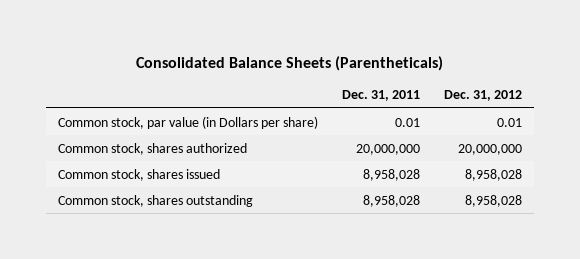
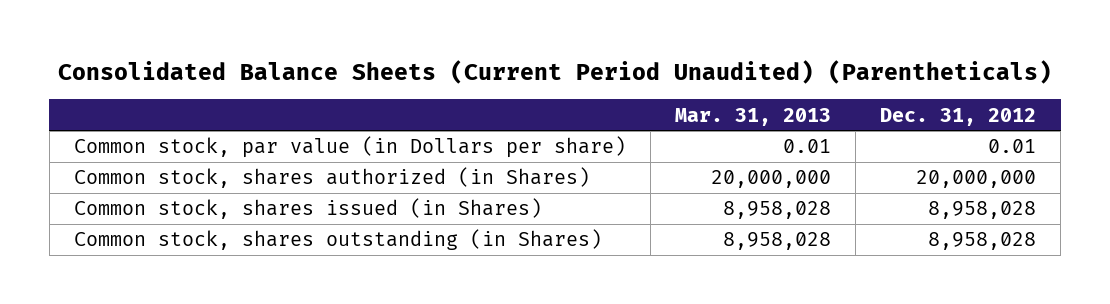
[136,55,444,71] Consolidated Balance Sheets (Parentheticals) -> [58,59,1053,84] Consolidated Balance Sheets (Current Period Unaudited) (Parentheticals)
[342,90,421,102] Dec. 31, 2011 -> none
none -> [675,107,832,126] Mar. 31, 2013
[58,142,248,155] Common stock, shares authorized -> [73,167,590,189] Common stock, shares authorized (in Shares)
[58,168,221,181] Common stock, shares issued -> [73,198,542,220] Common stock, shares issued (in Shares)
[58,194,254,207] Common stock, shares outstanding -> [73,229,602,251] Common stock, shares outstanding (in Shares)

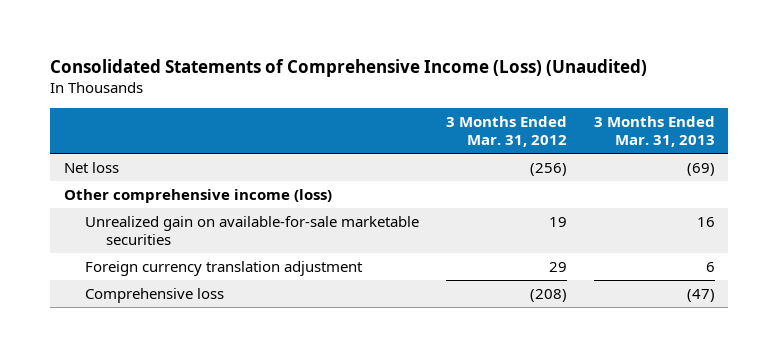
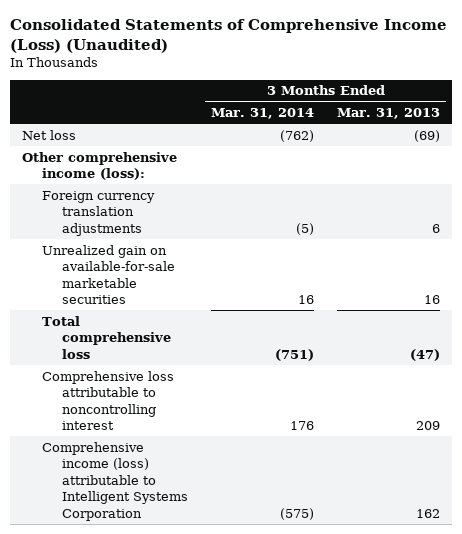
[445,115,567,148] 3 Months Ended Mar. 31, 2012 -> none
none -> [211,108,315,120] Mar. 31, 2014
[63,188,332,203] Other comprehensive income (loss) -> [21,151,177,181] Other comprehensive income (loss):
none -> [41,190,155,236] Foreign currency translation adjustments
[84,260,363,276] Foreign currency translation adjustment -> none
[84,287,224,303] Comprehensive loss -> [41,315,171,359] Total comprehensive loss
none -> [41,370,174,431] Comprehensive loss attributable to noncontrolling interest
none -> [41,441,188,521] Comprehensive income (loss) attributable to Intelligent Systems Corporation

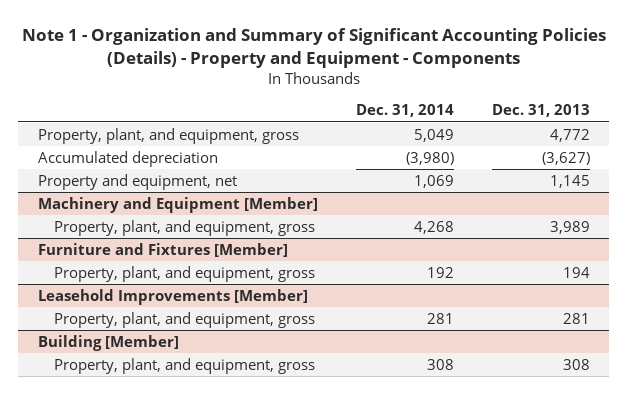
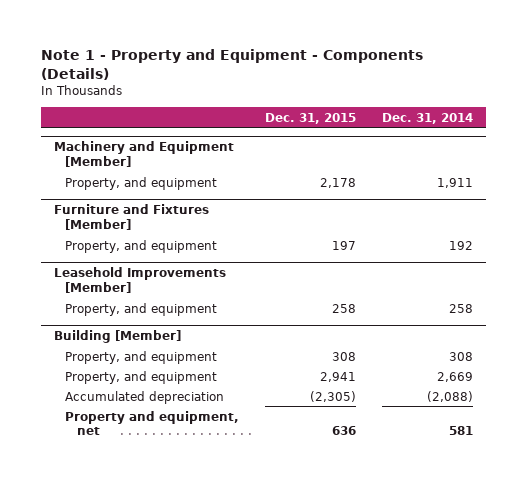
[21,28,606,69] Note 1 - Organization and Summary of Significant Accounting Policies (Details) - Property and Equipment - Components -> [40,48,423,80] Note 1 - Property and Equipment - Components (Details)
[491,104,590,118] Dec. 31, 2013 -> none
none -> [265,112,357,124] Dec. 31, 2015
[37,127,299,144] Property, plant, and equipment, gross -> none
[37,150,218,167] Accumulated depreciation -> none
[37,173,237,190] Property and equipment, net -> none
[54,219,316,236] Property, plant, and equipment, gross -> [65,176,218,190] Property, and equipment
[413,220,454,234] 4,268 -> [437,177,474,188] 1,911
[54,265,316,282] Property, plant, and equipment, gross -> [65,239,218,253] Property, and equipment
[54,311,316,328] Property, plant, and equipment, gross -> [65,302,218,316] Property, and equipment
[426,312,454,324] 281 -> [449,303,474,313] 258
[54,357,316,374] Property, plant, and equipment, gross -> [65,350,218,364] Property, and equipment
none -> [65,370,218,384] Property, and equipment
none -> [65,390,225,404] Accumulated depreciation
none -> [65,410,240,436] Property and equipment, net

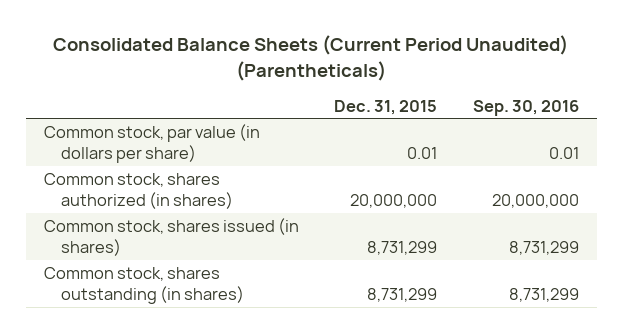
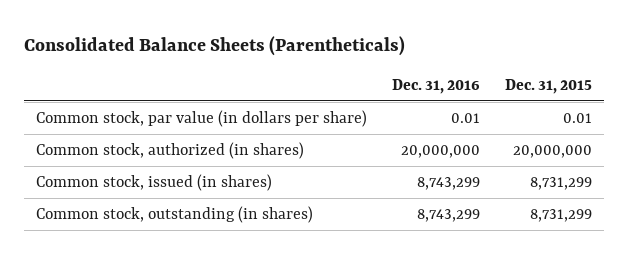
[53,35,569,81] Consolidated Balance Sheets (Current Period Unaudited) (Parentheticals) -> [23,36,405,57] Consolidated Balance Sheets (Parentheticals)
[473,99,580,116] Sep. 30, 2016 -> none
none -> [391,79,480,95] Dec. 31, 2016
[43,172,234,209] Common stock, shares authorized (in shares) -> [36,141,305,159] Common stock, authorized (in shares)
[43,217,299,256] Common stock, shares issued (in shares) -> [36,173,273,191] Common stock, issued (in shares)
[43,266,245,304] Common stock, shares outstanding (in shares) -> [36,205,314,223] Common stock, outstanding (in shares)

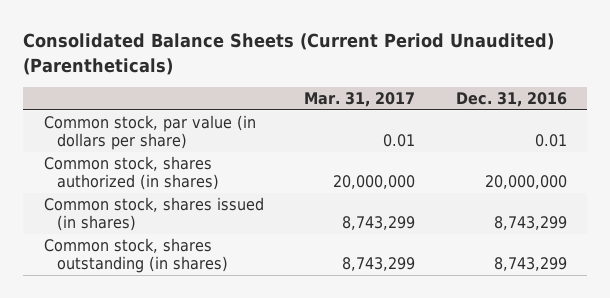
[23,36,405,57] Consolidated Balance Sheets (Parentheticals) -> [23,33,555,75] Consolidated Balance Sheets (Current Period Unaudited) (Parentheticals)
[504,79,592,95] Dec. 31, 2015 -> none
none -> [304,92,416,108] Mar. 31, 2017
[36,141,305,159] Common stock, authorized (in shares) -> [43,156,220,191] Common stock, shares authorized (in shares)
[36,173,273,191] Common stock, issued (in shares) -> [43,197,264,232] Common stock, shares issued (in shares)
[36,205,314,223] Common stock, outstanding (in shares) -> [43,238,229,274] Common stock, shares outstanding (in shares)

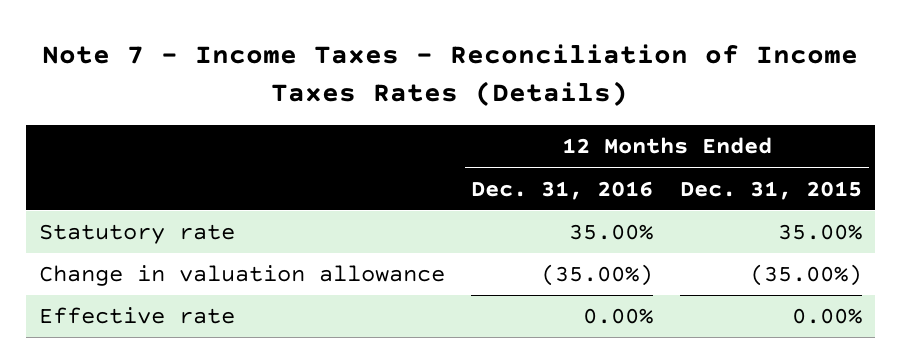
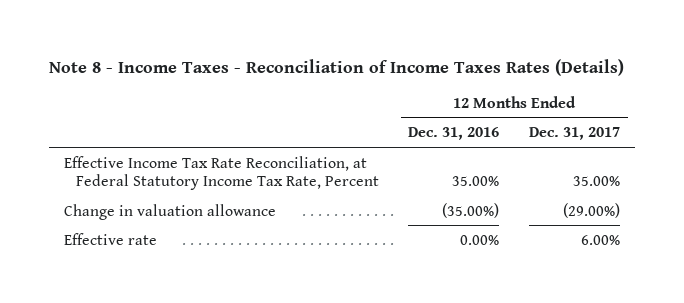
[42,44,859,106] Note 7 - Income Taxes - Reconciliation of Income Taxes Rates (Details) -> [48,58,624,76] Note 8 - Income Taxes - Reconciliation of Income Taxes Rates (Details)
[679,180,862,200] Dec. 31, 2015 -> none
none -> [529,127,621,141] Dec. 31, 2017
[39,224,236,245] Statutory rate -> [63,155,379,191] Effective Income Tax Rate Reconciliation, at Federal Statutory Income Tax Rate, Percent

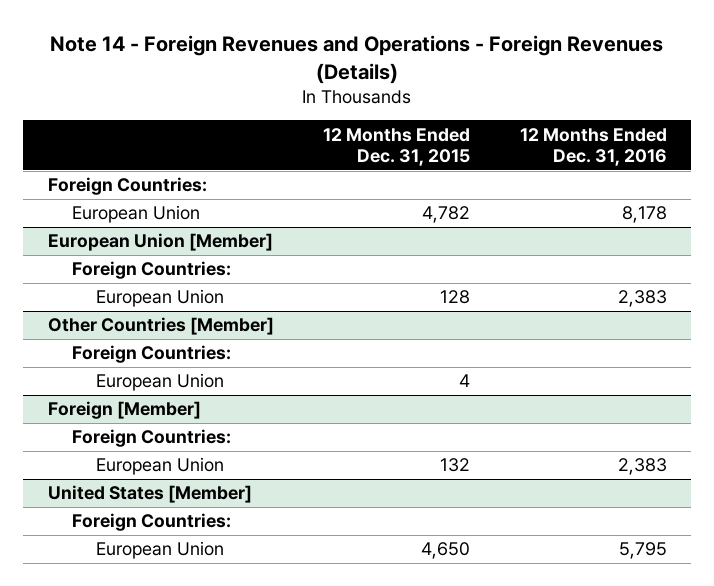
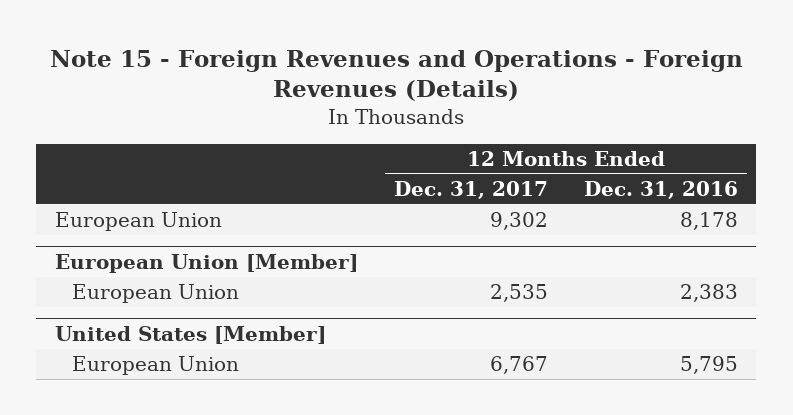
[50,34,664,84] Note 14 - Foreign Revenues and Operations - Foreign Revenues (Details) -> [50,49,744,102] Note 15 - Foreign Revenues and Operations - Foreign Revenues (Details)
[323,127,471,167] 12 Months Ended Dec. 31, 2015 -> none
none -> [393,181,548,200] Dec. 31, 2017
[47,177,207,196] Foreign Countries: -> none
[71,261,231,280] Foreign Countries: -> none
[47,317,274,336] Other Countries [Member] -> none
[71,345,231,364] Foreign Countries: -> none
[95,373,224,392] European Union -> none
[47,401,201,420] Foreign [Member] -> none
[71,429,231,448] Foreign Countries: -> none
[95,457,224,476] European Union -> none
[71,513,231,532] Foreign Countries: -> none

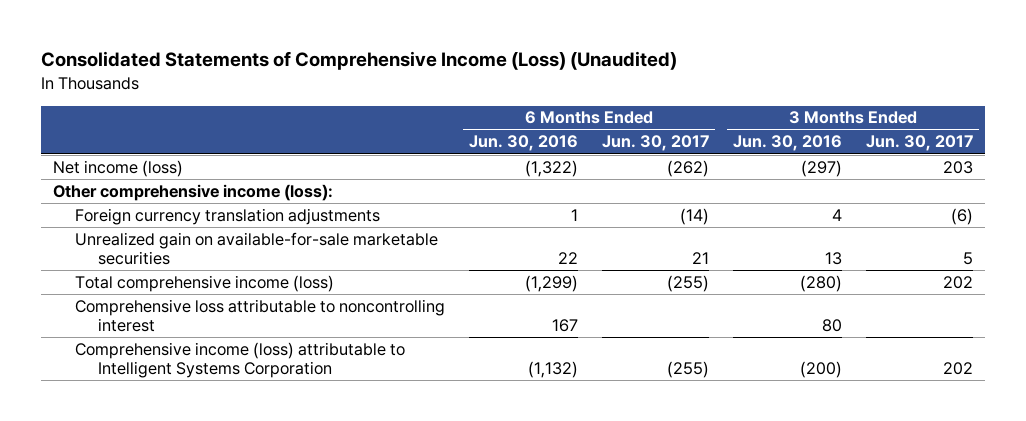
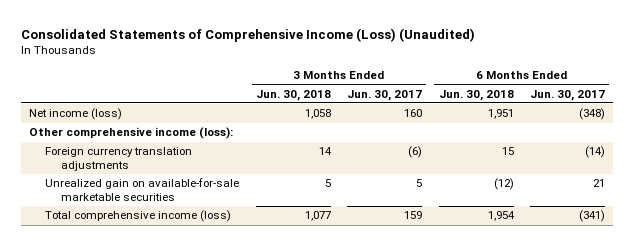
[469,135,579,152] Jun. 30, 2016 -> none
[733,135,843,152] Jun. 30, 2016 -> none
none -> [255,89,331,101] Jun. 30, 2018
none -> [438,89,514,101] Jun. 30, 2018
[667,159,710,177] (262) -> [578,108,605,121] (348)
[943,160,974,174] 203 -> [404,109,423,118] 160
[75,298,446,333] Comprehensive loss attributable to noncontrolling interest -> none
[75,341,406,379] Comprehensive income (loss) attributable to Intelligent Systems Corporation -> none
[667,274,710,292] (255) -> [578,210,605,223] (341)
[943,275,974,289] 202 -> [404,211,423,220] 159

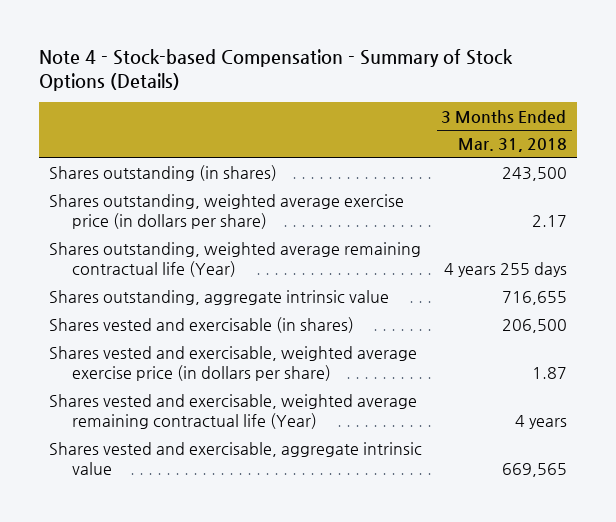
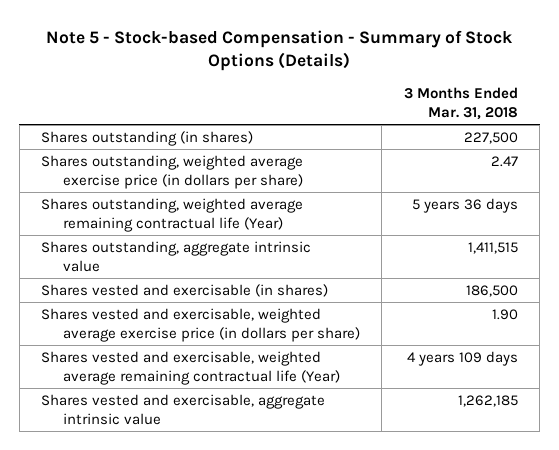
[39,49,514,92] Note 4 - Stock-based Compensation - Summary of Stock Options (Details) -> [46,29,514,72] Note 5 - Stock-based Compensation - Summary of Stock Options (Details)
[501,167,567,182] 243,500 -> [463,131,518,144] 227,500
[531,215,567,228] 2.17 -> [490,155,518,167] 2.47
[443,262,567,278] 4 years 255 days -> [411,197,518,213] 5 years 36 days
[501,291,567,306] 716,655 -> [467,241,518,254] 1,411,515
[501,319,567,334] 206,500 -> [465,284,518,297] 186,500
[531,367,567,380] 1.87 -> [491,308,518,320] 1.90
[514,415,567,430] 4 years -> [406,350,518,366] 4 years 109 days
[501,463,567,478] 669,565 -> [457,394,518,407] 1,262,185

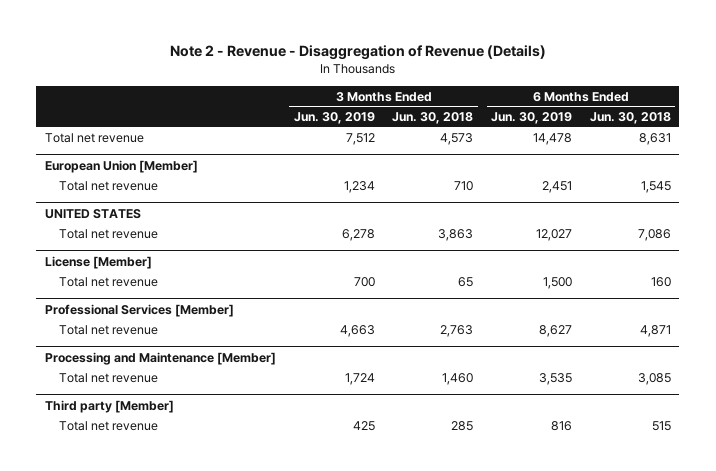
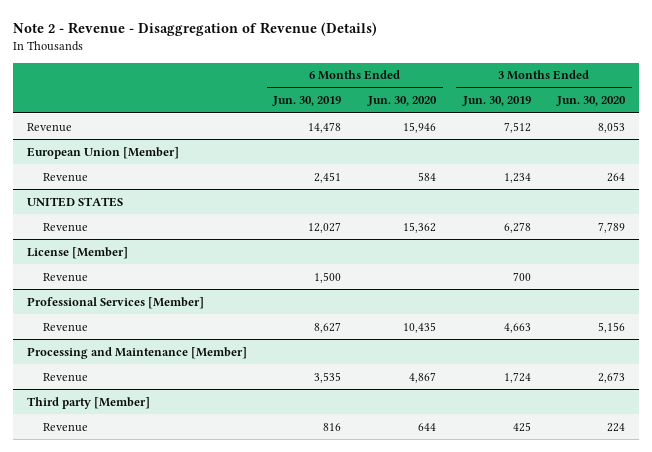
[392,111,474,124] Jun. 30, 2018 -> none
[589,111,671,124] Jun. 30, 2018 -> none
none -> [366,96,437,107] Jun. 30, 2020
none -> [556,96,627,107] Jun. 30, 2020
[45,132,145,143] Total net revenue -> [26,122,72,132] Revenue
[58,180,158,191] Total net revenue -> [43,172,89,182] Revenue
[58,228,158,239] Total net revenue -> [43,222,89,232] Revenue
[58,276,158,287] Total net revenue -> [43,272,89,282] Revenue
[58,324,158,335] Total net revenue -> [43,322,89,332] Revenue
[58,372,158,383] Total net revenue -> [43,372,89,382] Revenue
[58,420,158,431] Total net revenue -> [43,422,89,432] Revenue

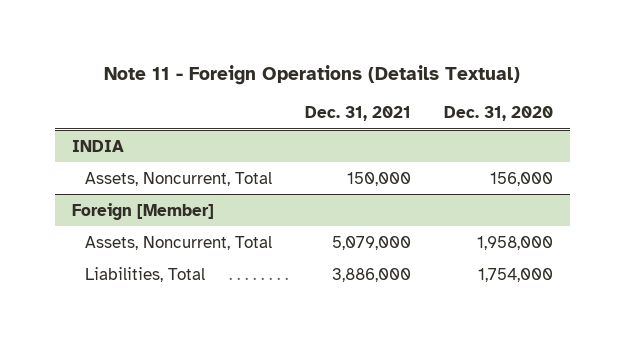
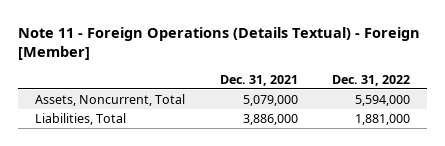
[104,65,521,86] Note 11 - Foreign Operations (Details Textual) -> [17,26,420,61] Note 11 - Foreign Operations (Details Textual) - Foreign [Member]
[444,106,554,122] Dec. 31, 2020 -> none
none -> [332,75,411,87] Dec. 31, 2022
[71,139,124,152] INDIA -> none
[84,171,272,186] Assets, Noncurrent, Total -> none
[71,202,214,220] Foreign [Member] -> none

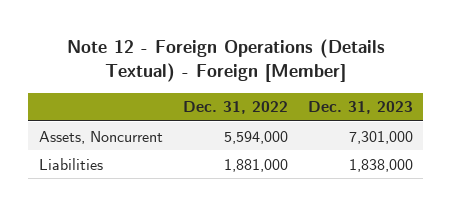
[17,26,420,61] Note 11 - Foreign Operations (Details Textual) - Foreign [Member] -> [66,38,385,82] Note 12 - Foreign Operations (Details Textual) - Foreign [Member]
[219,75,298,87] Dec. 31, 2021 -> none
none -> [307,101,413,115] Dec. 31, 2023
[35,93,186,106] Assets, Noncurrent, Total -> [38,130,163,144] Assets, Noncurrent
[35,112,127,125] Liabilities, Total -> [38,157,103,170] Liabilities

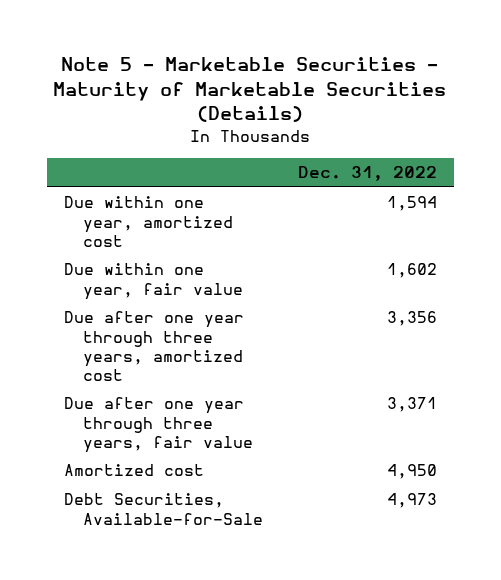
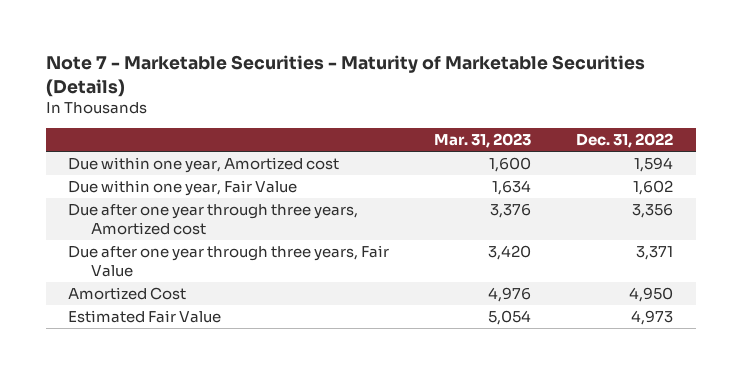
[53,57,447,123] Note 5 - Marketable Securities - Maturity of Marketable Securities (Details) -> [45,55,645,97] Note 7 - Marketable Securities - Maturity of Marketable Securities (Details)
none -> [434,133,532,149] Mar. 31, 2023
[63,196,233,247] Due within one year, amortized cost -> [68,156,340,173] Due within one year, Amortized cost
[63,263,243,300] Due within one year, fair value -> [68,179,298,196] Due within one year, Fair Value
[63,311,244,381] Due after one year through three years, amortized cost -> [68,203,359,236] Due after one year through three years, Amortized cost
[63,397,253,453] Due after one year through three years, fair value -> [68,244,390,278] Due after one year through three years, Fair Value
[63,464,204,477] Amortized cost -> [68,286,187,300] Amortized Cost
[63,493,263,525] Debt Securities, Available-for-Sale -> [68,309,222,323] Estimated Fair Value

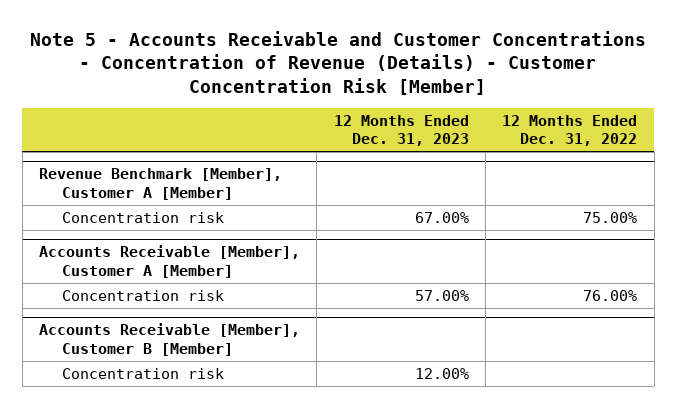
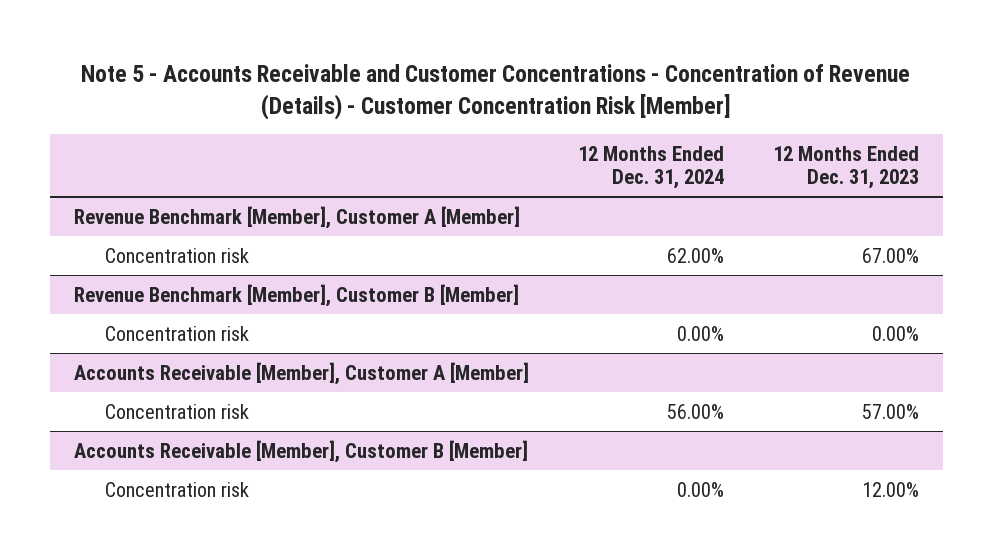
[502,114,638,147] 12 Months Ended Dec. 31, 2022 -> none
none -> [577,145,724,190] 12 Months Ended Dec. 31, 2024
none -> [74,283,520,307] Revenue Benchmark [Member], Customer B [Member]
none -> [104,325,249,341] Concentration risk

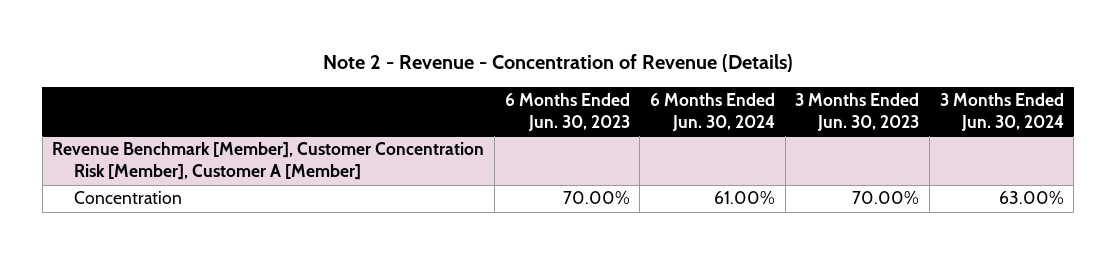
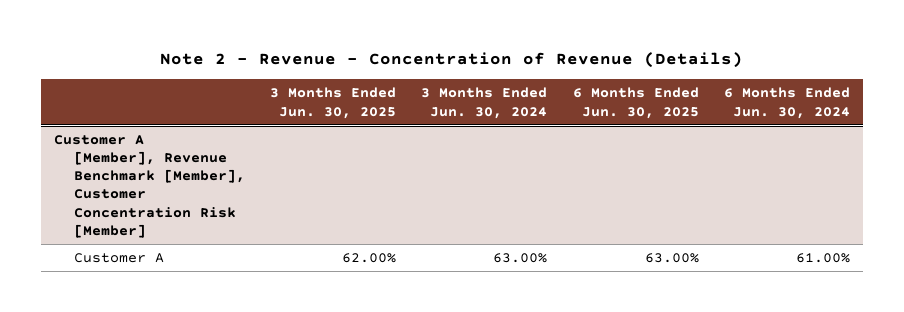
[504,93,630,132] 6 Months Ended Jun. 30, 2023 -> none
[795,93,920,132] 3 Months Ended Jun. 30, 2023 -> none
none -> [269,87,396,119] 3 Months Ended Jun. 30, 2025
none -> [572,87,699,119] 6 Months Ended Jun. 30, 2025
[52,142,485,181] Revenue Benchmark [Member], Customer Concentration Risk [Member], Customer A [Member] -> [53,134,245,238] Customer A [Member], Revenue Benchmark [Member], Customer Concentration Risk [Member]
[74,191,183,205] Concentration -> [73,252,164,263] Customer A

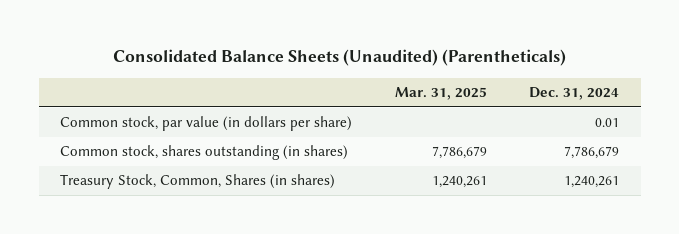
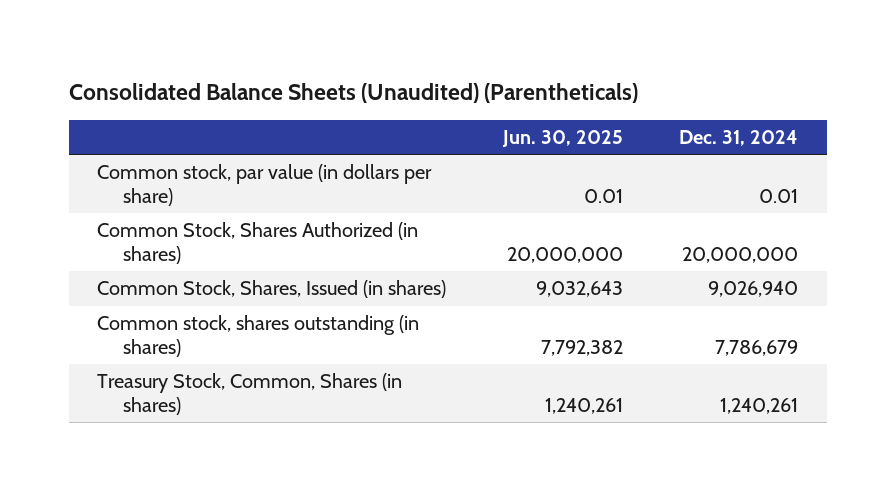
[394,87,487,101] Mar. 31, 2025 -> none
none -> [501,129,623,147] Jun. 30, 2025
none -> [96,222,418,264] Common Stock, Shares Authorized (in shares)
none -> [96,280,446,299] Common Stock, Shares, Issued (in shares)

